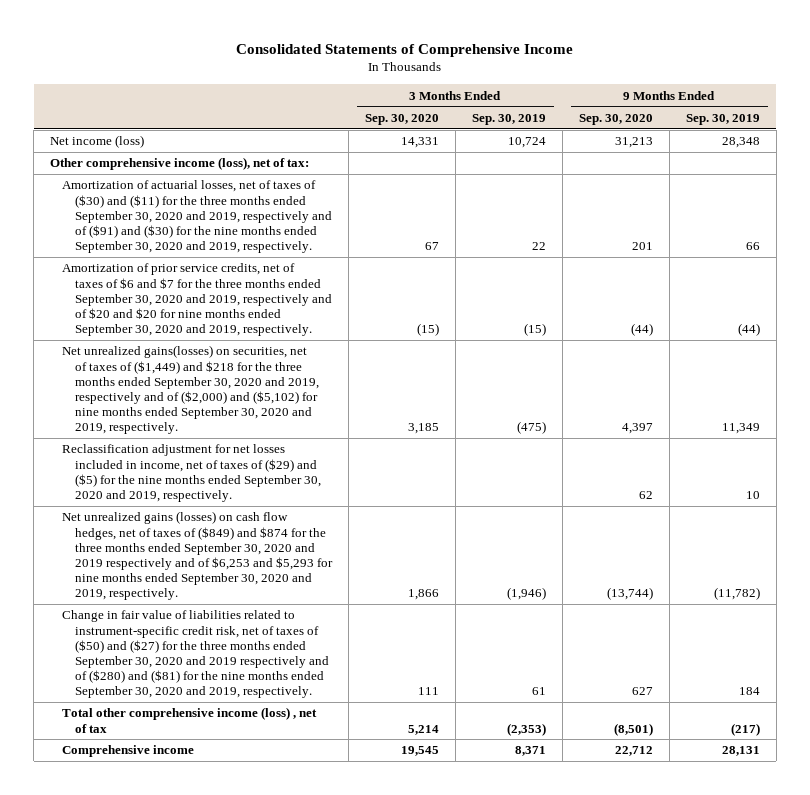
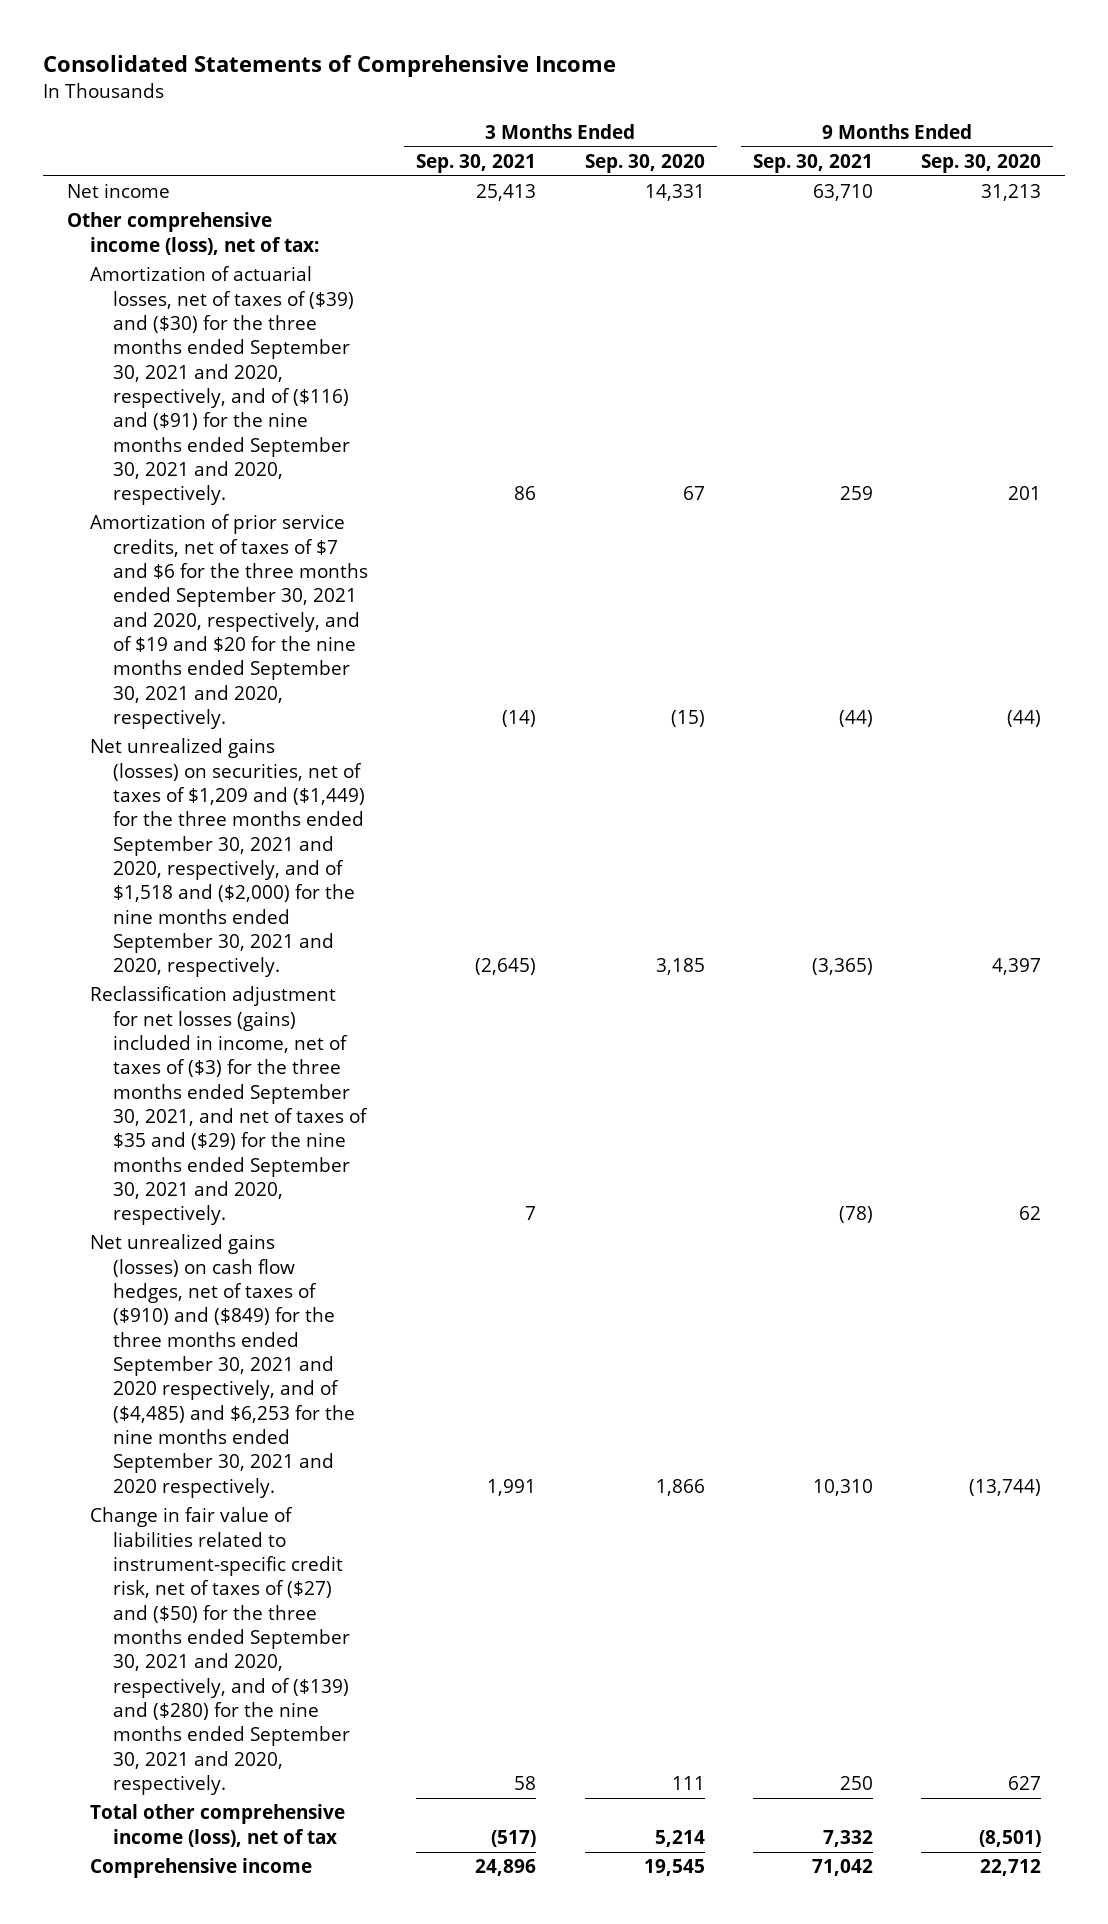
[471,114,546,126] Sep. 30, 2019 -> none
[685,114,760,126] Sep. 30, 2019 -> none
none -> [416,153,537,173] Sep. 30, 2021
none -> [752,153,873,173] Sep. 30, 2021
[50,135,145,149] Net income (loss) -> [66,183,170,199] Net income
[62,180,332,254] Amortization of actuarial losses, net of taxes of ($30) and ($11) for the three months ended September 30, 2020 and 2019, respectively and of ($91) and ($30) for the nine months ended September 30, 2020 and 2019, respectively. -> [90,266,355,506] Amortization of actuarial losses, net of taxes of ($39) and ($30) for the three months ended September 30, 2021 and 2020, respectively, and of ($116) and ($91) for the nine months ended September 30, 2021 and 2020, respectively.
[62,263,332,337] Amortization of prior service credits, net of taxes of $6 and $7 for the three months ended September 30, 2020 and 2019, respectively and of $20 and $20 for nine months ended September 30, 2020 and 2019, respectively. -> [90,514,369,730] Amortization of prior service credits, net of taxes of $7 and $6 for the three months ended September 30, 2021 and 2020, respectively, and of $19 and $20 for the nine months ended September 30, 2021 and 2020, respectively.
[62,345,319,435] Net unrealized gains(losses) on securities, net of taxes of ($1,449) and $218 for the three months ended September 30, 2020 and 2019, respectively and of ($2,000) and ($5,102) for nine months ended September 30, 2020 and 2019, respectively. -> [90,738,366,978] Net unrealized gains (losses) on securities, net of taxes of $1,209 and ($1,449) for the three months ended September 30, 2021 and 2020, respectively, and of $1,518 and ($2,000) for the nine months ended September 30, 2021 and 2020, respectively.
[62,444,321,502] Reclassification adjustment for net losses included in income, net of taxes of ($29) and ($5) for the nine months ended September 30, 2020 and 2019, respectively. -> [90,986,369,1226] Reclassification adjustment for net losses (gains) included in income, net of taxes of ($3) for the three months ended September 30, 2021, and net of taxes of $35 and ($29) for the nine months ended September 30, 2021 and 2020, respectively.
[62,511,333,601] Net unrealized gains (losses) on cash flow hedges, net of taxes of ($849) and $874 for the three months ended September 30, 2020 and 2019 respectively and of $6,253 and $5,293 for nine months ended September 30, 2020 and 2019, respectively. -> [90,1234,356,1498] Net unrealized gains (losses) on cash flow hedges, net of taxes of ($910) and ($849) for the three months ended September 30, 2021 and 2020 respectively, and of ($4,485) and $6,253 for the nine months ended September 30, 2021 and 2020 respectively.
[62,610,329,699] Change in fair value of liabilities related to instrument-specific credit risk, net of taxes of ($50) and ($27) for the three months ended September 30, 2020 and 2019 respectively and of ($280) and ($81) for the nine months ended September 30, 2020 and 2019, respectively. -> [90,1507,351,1796] Change in fair value of liabilities related to instrument-specific credit risk, net of taxes of ($27) and ($50) for the three months ended September 30, 2021 and 2020, respectively, and of ($139) and ($280) for the nine months ended September 30, 2021 and 2020, respectively.
[62,707,318,733] Total other comprehensive income (loss) , net of tax -> [90,1804,346,1847] Total other comprehensive income (loss), net of tax

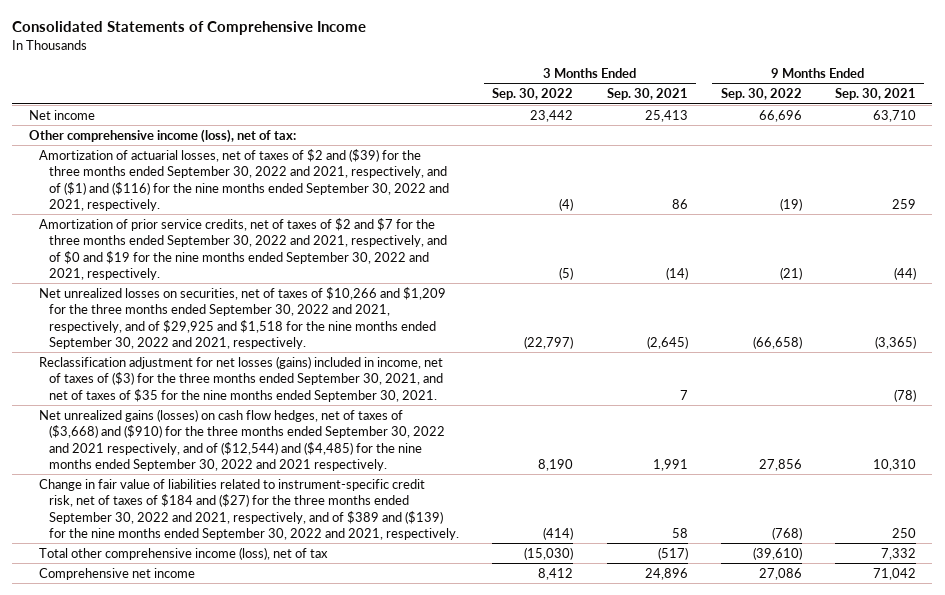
[584,153,705,173] Sep. 30, 2020 -> none
[920,153,1041,173] Sep. 30, 2020 -> none
none -> [492,88,574,101] Sep. 30, 2022
none -> [720,88,802,101] Sep. 30, 2022
[90,266,355,506] Amortization of actuarial losses, net of taxes of ($39) and ($30) for the three months ended September 30, 2021 and 2020, respectively, and of ($116) and ($91) for the nine months ended September 30, 2021 and 2020, respectively. -> [38,148,450,211] Amortization of actuarial losses, net of taxes of $2 and ($39) for the three months ended September 30, 2022 and 2021, respectively, and of ($1) and ($116) for the nine months ended September 30, 2022 and 2021, respectively.
[90,514,369,730] Amortization of prior service credits, net of taxes of $7 and $6 for the three months ended September 30, 2021 and 2020, respectively, and of $19 and $20 for the nine months ended September 30, 2021 and 2020, respectively. -> [38,217,448,280] Amortization of prior service credits, net of taxes of $2 and $7 for the three months ended September 30, 2022 and 2021, respectively, and of $0 and $19 for the nine months ended September 30, 2022 and 2021, respectively.
[90,738,366,978] Net unrealized gains (losses) on securities, net of taxes of $1,209 and ($1,449) for the three months ended September 30, 2021 and 2020, respectively, and of $1,518 and ($2,000) for the nine months ended September 30, 2021 and 2020, respectively. -> [38,286,446,349] Net unrealized losses on securities, net of taxes of $10,266 and $1,209 for the three months ended September 30, 2022 and 2021, respectively, and of $29,925 and $1,518 for the nine months ended September 30, 2022 and 2021, respectively.
[90,986,369,1226] Reclassification adjustment for net losses (gains) included in income, net of taxes of ($3) for the three months ended September 30, 2021, and net of taxes of $35 and ($29) for the nine months ended September 30, 2021 and 2020, respectively. -> [38,355,444,402] Reclassification adjustment for net losses (gains) included in income, net of taxes of ($3) for the three months ended September 30, 2021, and net of taxes of $35 for the nine months ended September 30, 2021.
[90,1234,356,1498] Net unrealized gains (losses) on cash flow hedges, net of taxes of ($910) and ($849) for the three months ended September 30, 2021 and 2020 respectively, and of ($4,485) and $6,253 for the nine months ended September 30, 2021 and 2020 respectively. -> [38,408,446,471] Net unrealized gains (losses) on cash flow hedges, net of taxes of ($3,668) and ($910) for the three months ended September 30, 2022 and 2021 respectively, and of ($12,544) and ($4,485) for the nine months ended September 30, 2022 and 2021 respectively.
[90,1507,351,1796] Change in fair value of liabilities related to instrument-specific credit risk, net of taxes of ($27) and ($50) for the three months ended September 30, 2021 and 2020, respectively, and of ($139) and ($280) for the nine months ended September 30, 2021 and 2020, respectively. -> [38,478,460,540] Change in fair value of liabilities related to instrument-specific credit risk, net of taxes of $184 and ($27) for the three months ended September 30, 2022 and 2021, respectively, and of $389 and ($139) for the nine months ended September 30, 2022 and 2021, respectively.
[90,1858,313,1879] Comprehensive income -> [38,567,195,580] Comprehensive net income

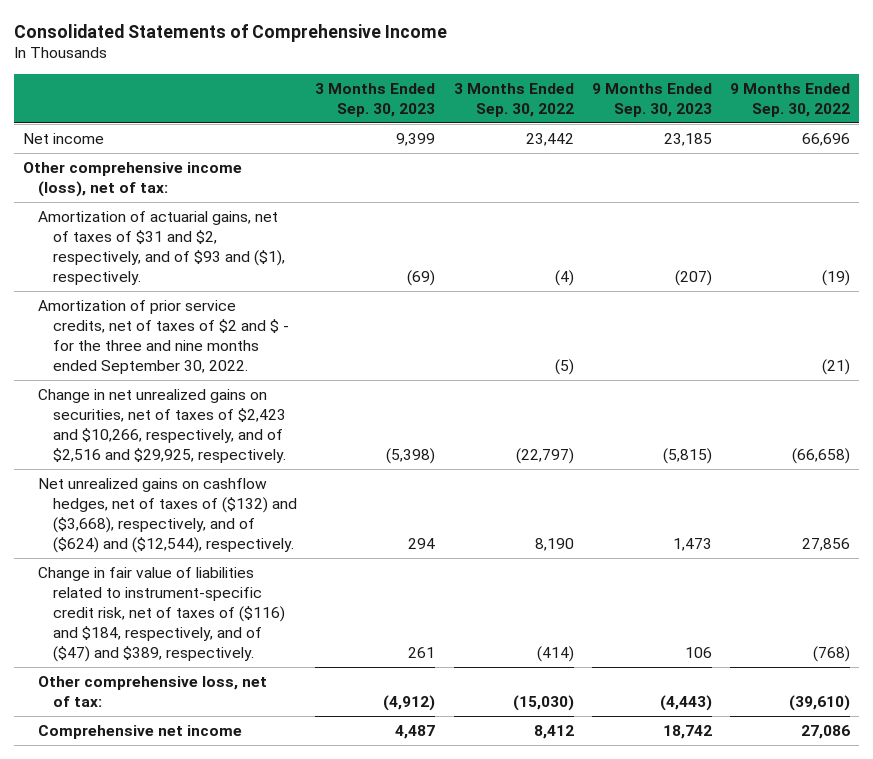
[606,88,688,101] Sep. 30, 2021 -> none
[834,88,916,101] Sep. 30, 2021 -> none
none -> [315,82,436,117] 3 Months Ended Sep. 30, 2023
none -> [591,82,712,117] 9 Months Ended Sep. 30, 2023
[38,355,444,402] Reclassification adjustment for net losses (gains) included in income, net of taxes of ($3) for the three months ended September 30, 2021, and net of taxes of $35 for the nine months ended September 30, 2021. -> none
[38,148,450,211] Amortization of actuarial losses, net of taxes of $2 and ($39) for the three months ended September 30, 2022 and 2021, respectively, and of ($1) and ($116) for the nine months ended September 30, 2022 and 2021, respectively. -> [38,210,286,285] Amortization of actuarial gains, net of taxes of $31 and $2, respectively, and of $93 and ($1), respectively.
[38,217,448,280] Amortization of prior service credits, net of taxes of $2 and $7 for the three months ended September 30, 2022 and 2021, respectively, and of $0 and $19 for the nine months ended September 30, 2022 and 2021, respectively. -> [38,299,290,374] Amortization of prior service credits, net of taxes of $2 and $ - for the three and nine months ended September 30, 2022.
[38,286,446,349] Net unrealized losses on securities, net of taxes of $10,266 and $1,209 for the three months ended September 30, 2022 and 2021, respectively, and of $29,925 and $1,518 for the nine months ended September 30, 2022 and 2021, respectively. -> [38,388,287,463] Change in net unrealized gains on securities, net of taxes of $2,423 and $10,266, respectively, and of $2,516 and $29,925, respectively.
[38,408,446,471] Net unrealized gains (losses) on cash flow hedges, net of taxes of ($3,668) and ($910) for the three months ended September 30, 2022 and 2021 respectively, and of ($12,544) and ($4,485) for the nine months ended September 30, 2022 and 2021 respectively. -> [38,477,298,553] Net unrealized gains on cashflow hedges, net of taxes of ($132) and ($3,668), respectively, and of ($624) and ($12,544), respectively.
[38,478,460,540] Change in fair value of liabilities related to instrument-specific credit risk, net of taxes of $184 and ($27) for the three months ended September 30, 2022 and 2021, respectively, and of $389 and ($139) for the nine months ended September 30, 2022 and 2021, respectively. -> [38,566,286,662] Change in fair value of liabilities related to instrument-specific credit risk, net of taxes of ($116) and $184, respectively, and of ($47) and $389, respectively.
[38,546,328,560] Total other comprehensive income (loss), net of tax -> [38,675,268,707] Other comprehensive loss, net of tax:

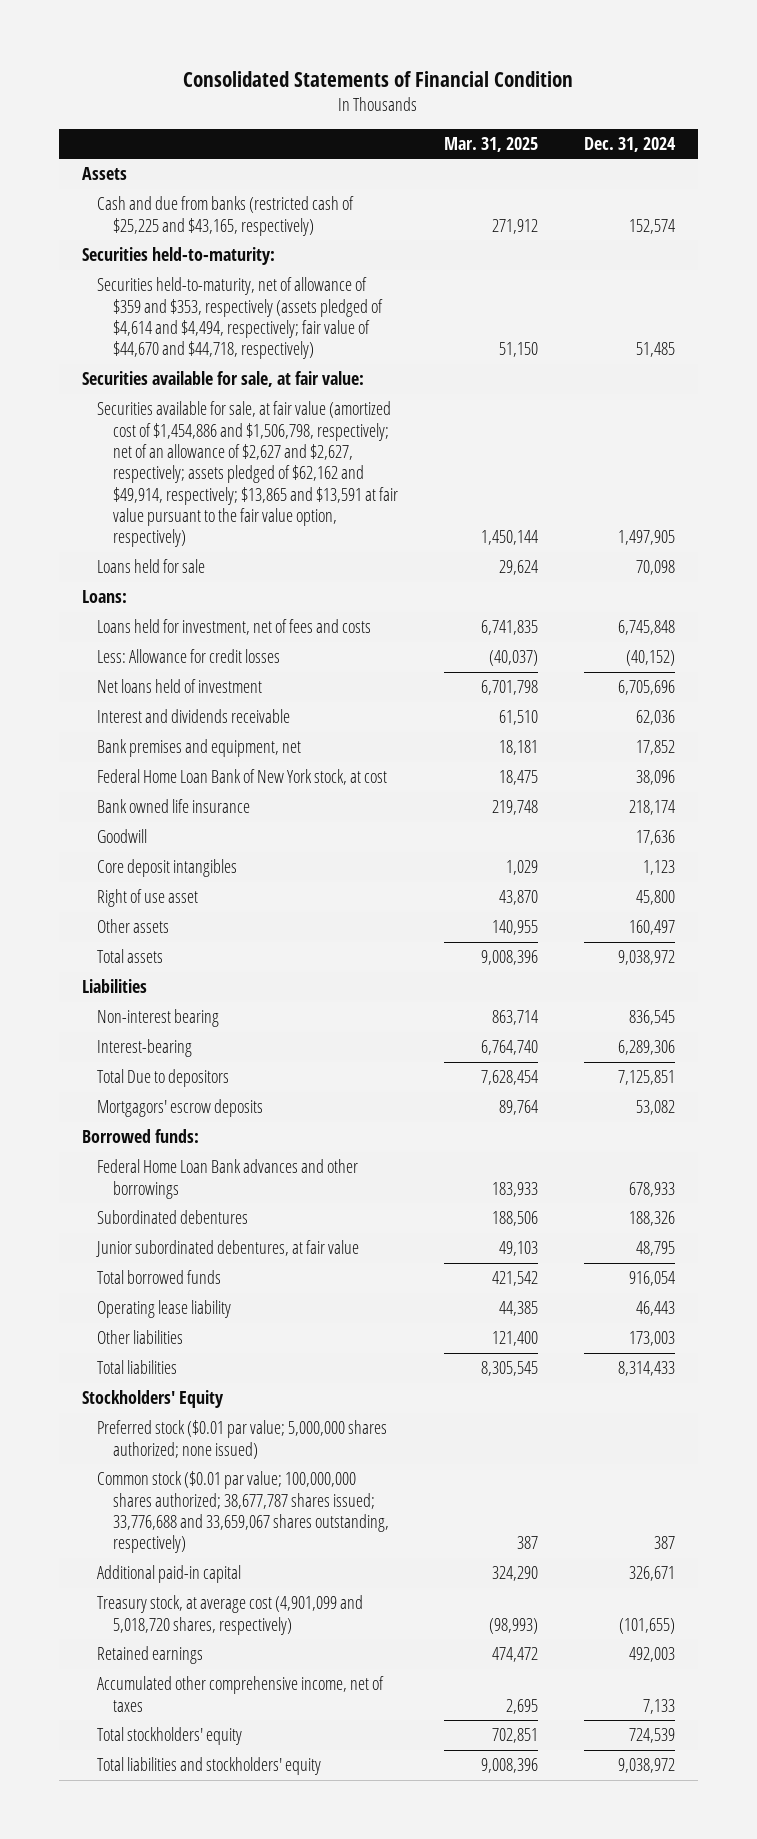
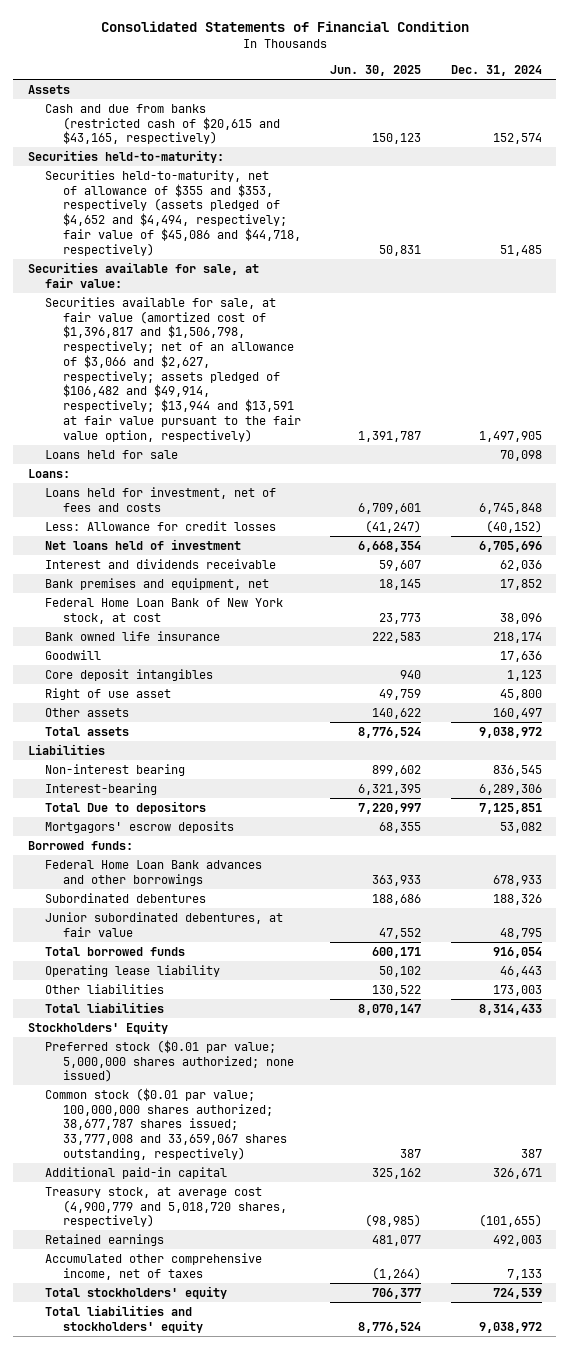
[443,136,538,152] Mar. 31, 2025 -> none
none -> [330,65,422,77] Jun. 30, 2025
[97,196,355,236] Cash and due from banks (restricted cash of $25,225 and $43,165, respectively) -> [45,103,281,145] Cash and due from banks (restricted cash of $20,615 and $43,165, respectively)
[97,277,383,360] Securities held-to-maturity, net of allowance of $359 and $353, respectively (assets pledged of $4,614 and $4,494, respectively; fair value of $44,670 and $44,718, respectively) -> [45,169,302,256] Securities held-to-maturity, net of allowance of $355 and $353, respectively (assets pledged of $4,652 and $4,494, respectively; fair value of $45,086 and $44,718, respectively)
[97,401,398,548] Securities available for sale, at fair value (amortized cost of $1,454,886 and $1,506,798, respectively; net of an allowance of $2,627 and $2,627, respectively; assets pledged of $62,162 and $49,914, respectively; $13,865 and $13,591 at fair value pursuant to the fair value option, respectively) -> [45,296,302,442] Securities available for sale, at fair value (amortized cost of $1,396,817 and $1,506,798, respectively; net of an allowance of $3,066 and $2,627, respectively; assets pledged of $106,482 and $49,914, respectively; $13,944 and $13,591 at fair value pursuant to the fair value option, respectively)
[97,1471,389,1554] Common stock ($0.01 par value; 100,000,000 shares authorized; 38,677,787 shares issued; 33,776,688 and 33,659,067 shares outstanding, respectively) -> [45,1087,288,1160] Common stock ($0.01 par value; 100,000,000 shares authorized; 38,677,787 shares issued; 33,777,008 and 33,659,067 shares outstanding, respectively)
[97,1595,364,1635] Treasury stock, at average cost (4,901,099 and 5,018,720 shares, respectively) -> [45,1186,288,1228] Treasury stock, at average cost (4,900,779 and 5,018,720 shares, respectively)

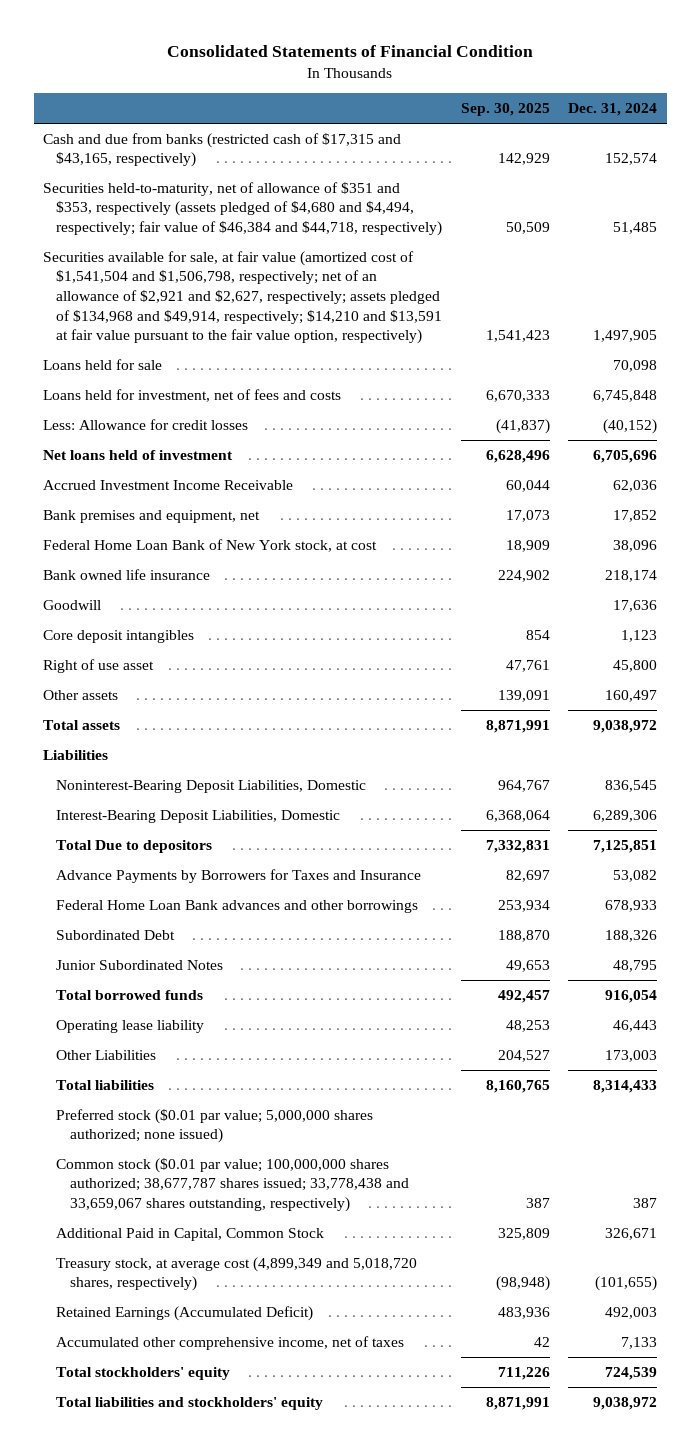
[330,65,422,77] Jun. 30, 2025 -> none
none -> [460,103,550,117] Sep. 30, 2025
[27,84,70,94] Assets -> none
[27,149,224,163] Securities held-to-maturity: -> none
[27,261,259,288] Securities available for sale, at fair value: -> none
[45,103,281,145] Cash and due from banks (restricted cash of $20,615 and $43,165, respectively) -> [42,132,401,168] Cash and due from banks (restricted cash of $17,315 and $43,165, respectively)
[45,169,302,256] Securities held-to-maturity, net of allowance of $355 and $353, respectively (assets pledged of $4,652 and $4,494, respectively; fair value of $45,086 and $44,718, respectively) -> [42,181,443,237] Securities held-to-maturity, net of allowance of $351 and $353, respectively (assets pledged of $4,680 and $4,494, respectively; fair value of $46,384 and $44,718, respectively)
[45,296,302,442] Securities available for sale, at fair value (amortized cost of $1,396,817 and $1,506,798, respectively; net of an allowance of $3,066 and $2,627, respectively; assets pledged of $106,482 and $49,914, respectively; $13,944 and $13,591 at fair value pursuant to the fair value option, respectively) -> [42,250,443,345] Securities available for sale, at fair value (amortized cost of $1,541,504 and $1,506,798, respectively; net of an allowance of $2,921 and $2,627, respectively; assets pledged of $134,968 and $49,914, respectively; $14,210 and $13,591 at fair value pursuant to the fair value option, respectively)
[27,468,70,478] Loans: -> none
[45,558,277,569] Interest and dividends receivable -> [42,479,293,490] Accrued Investment Income Receivable
[45,763,186,776] Non-interest bearing -> [56,779,367,793] Noninterest-Bearing Deposit Liabilities, Domestic
[45,782,158,795] Interest-bearing -> [56,809,341,823] Interest-Bearing Deposit Liabilities, Domestic
[27,840,133,850] Borrowed funds: -> none
[45,820,235,833] Mortgagors' escrow deposits -> [56,868,422,883] Advance Payments by Borrowers for Taxes and Insurance
[45,892,207,903] Subordinated debentures -> [56,929,176,940] Subordinated Debt
[45,911,284,937] Junior subordinated debentures, at fair value -> [56,959,224,970] Junior Subordinated Notes
[45,983,165,994] Other liabilities -> [56,1049,157,1060] Other Liabilities
[27,1020,168,1034] Stockholders' Equity -> none
[45,1087,288,1160] Common stock ($0.01 par value; 100,000,000 shares authorized; 38,677,787 shares issued; 33,777,008 and 33,659,067 shares outstanding, respectively) -> [56,1157,409,1213] Common stock ($0.01 par value; 100,000,000 shares authorized; 38,677,787 shares issued; 33,778,438 and 33,659,067 shares outstanding, respectively)
[45,1166,228,1179] Additional paid-in capital -> [56,1227,325,1241] Additional Paid in Capital, Common Stock
[45,1186,288,1228] Treasury stock, at average cost (4,900,779 and 5,018,720 shares, respectively) -> [56,1256,418,1292] Treasury stock, at average cost (4,899,349 and 5,018,720 shares, respectively)
[45,1233,165,1246] Retained earnings -> [56,1305,314,1321] Retained Earnings (Accumulated Deficit)

